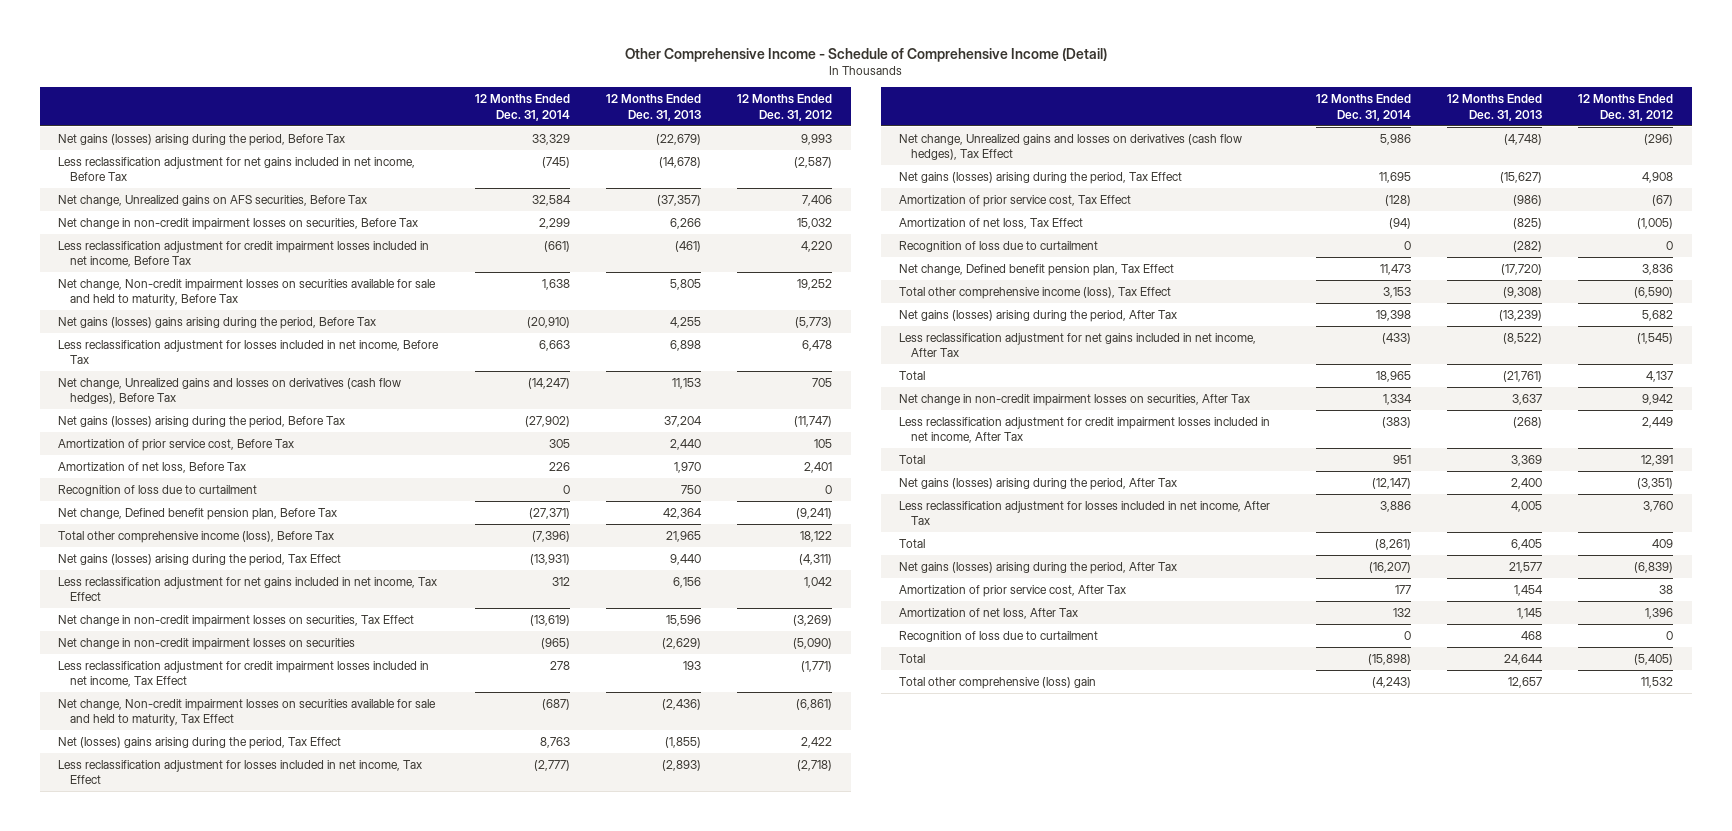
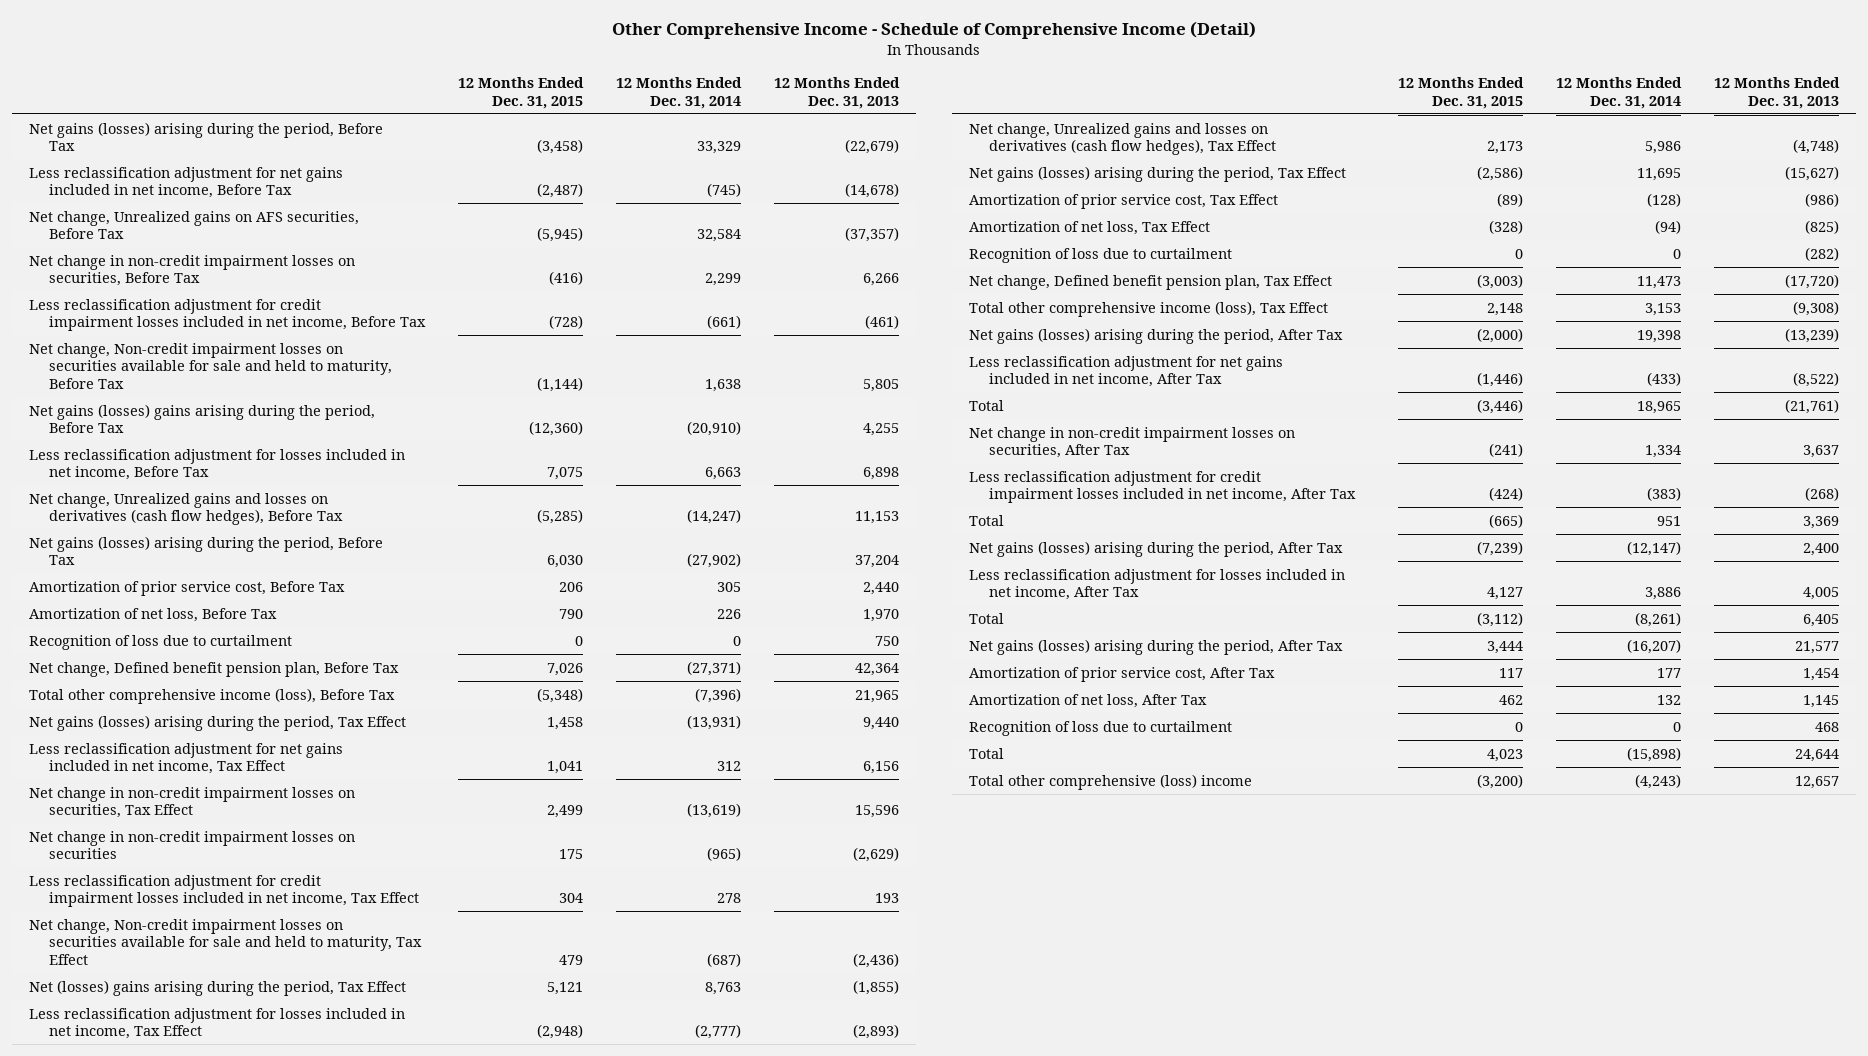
[737,94,833,121] 12 Months Ended Dec. 31, 2012 -> none
none -> [458,77,585,109] 12 Months Ended Dec. 31, 2015
[899,676,1097,689] Total other comprehensive (loss) gain -> [968,773,1252,790] Total other comprehensive (loss) income

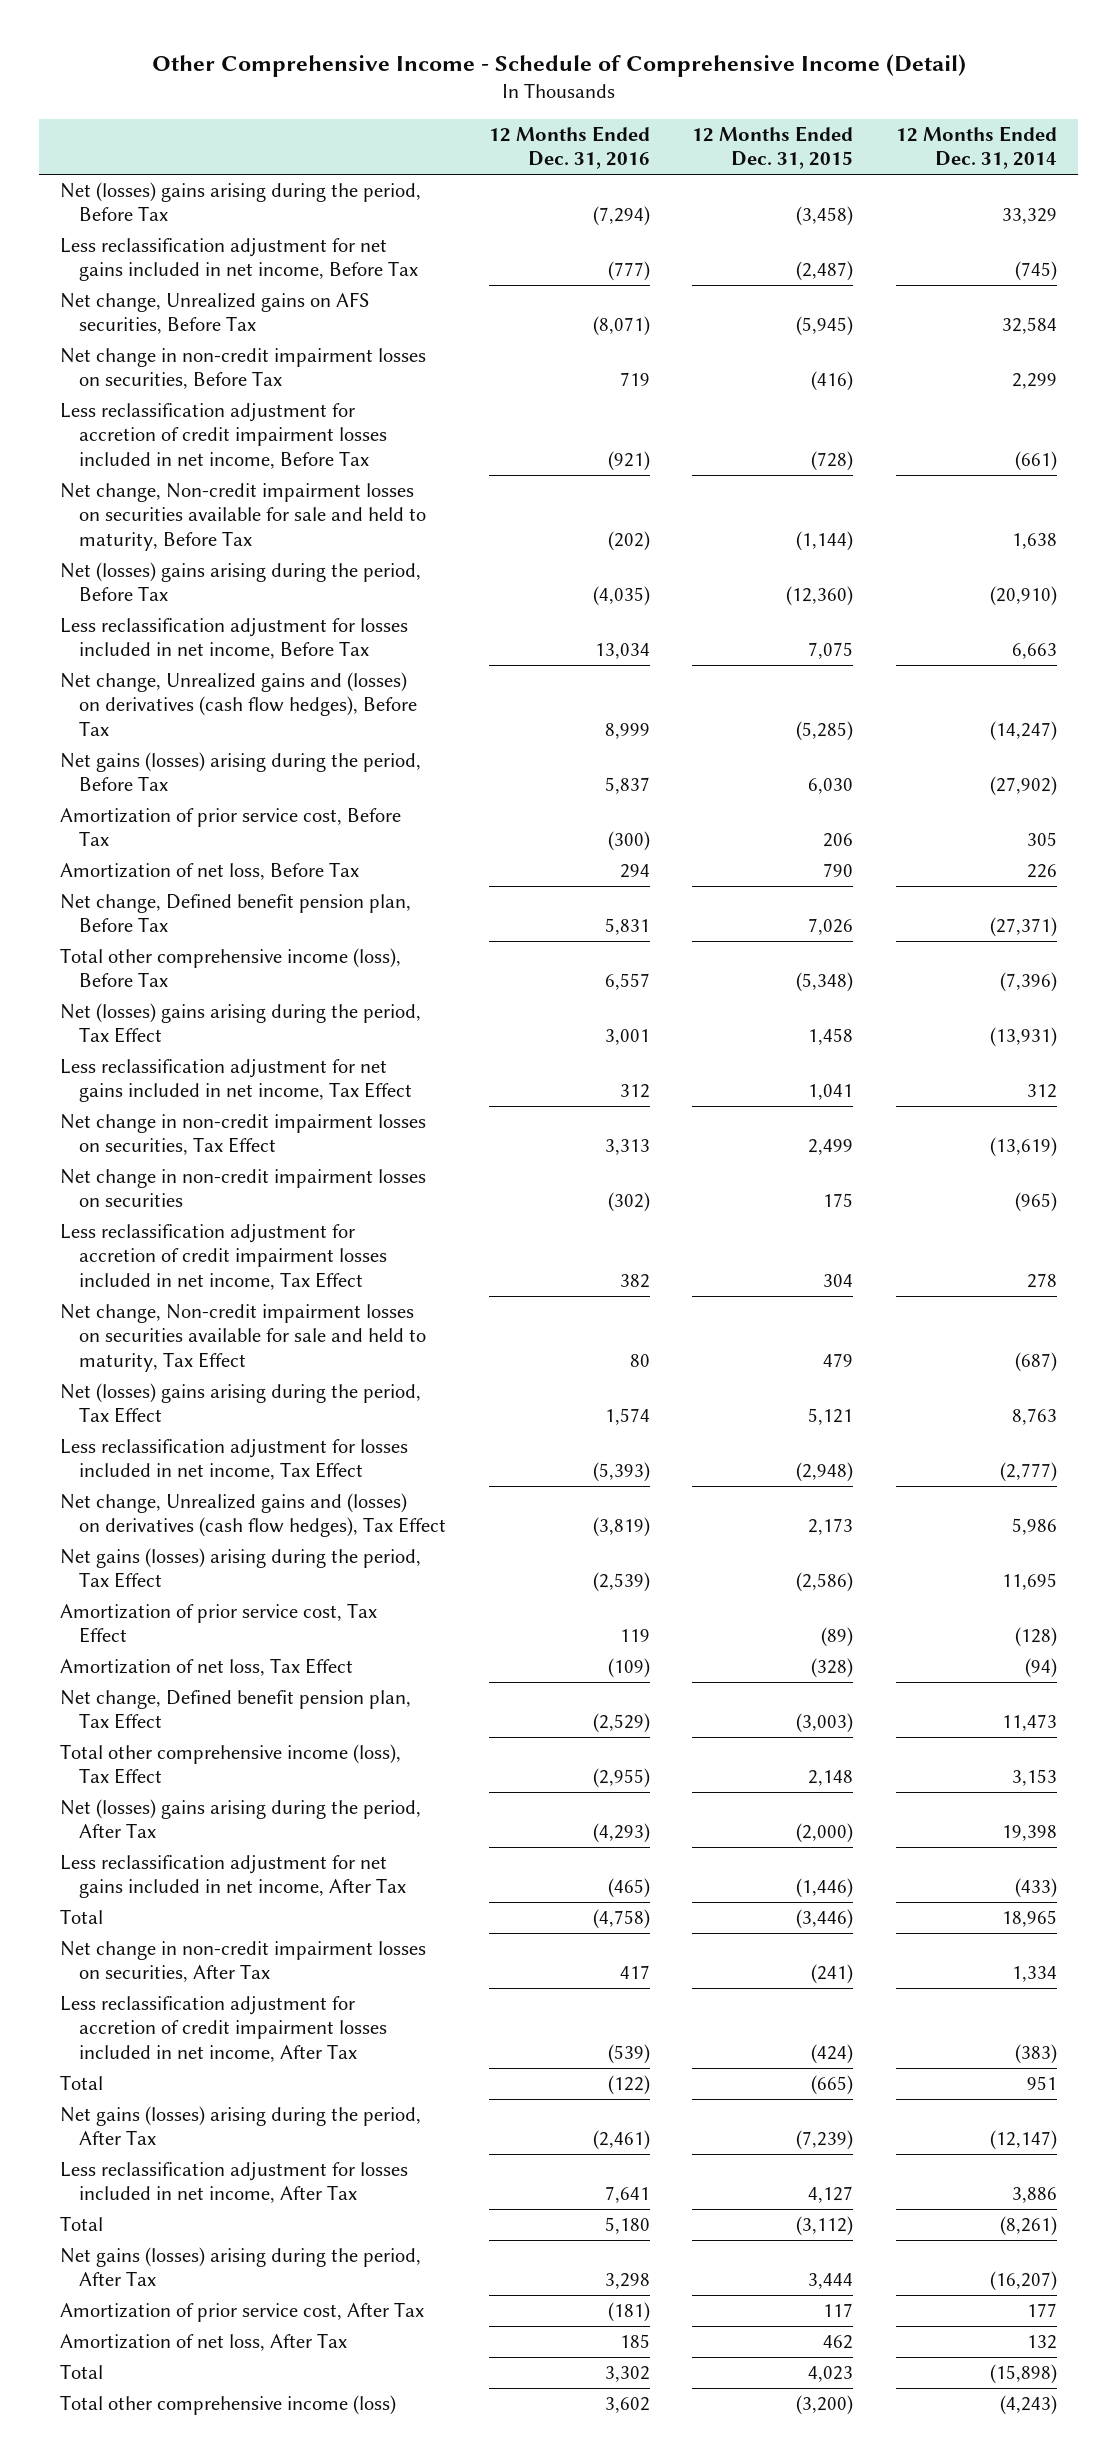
[774,77,901,109] 12 Months Ended Dec. 31, 2013 -> none
none -> [488,125,650,170] 12 Months Ended Dec. 31, 2016
[28,121,383,152] Net gains (losses) arising during the period, Before Tax -> [60,182,422,222] Net (losses) gains arising during the period, Before Tax
[28,298,427,332] Less reclassification adjustment for credit impairment losses included in net income, Before Tax -> [60,403,388,469] Less reclassification adjustment for accretion of credit impairment losses included in net income, Before Tax
[28,403,375,434] Net gains (losses) gains arising during the period, Before Tax -> [60,562,422,602] Net (losses) gains arising during the period, Before Tax
[28,492,344,526] Net change, Unrealized gains and losses on derivatives (cash flow hedges), Before Tax -> [60,672,418,736] Net change, Unrealized gains and (losses) on derivatives (cash flow hedges), Before Tax
[28,634,292,650] Recognition of loss due to curtailment -> none
[28,714,406,731] Net gains (losses) arising during the period, Tax Effect -> [60,1003,422,1044] Net (losses) gains arising during the period, Tax Effect
[28,874,420,908] Less reclassification adjustment for credit impairment losses included in net income, Tax Effect -> [60,1224,388,1290] Less reclassification adjustment for accretion of credit impairment losses included in net income, Tax Effect
[968,122,1277,156] Net change, Unrealized gains and losses on derivatives (cash flow hedges), Tax Effect -> [60,1493,447,1538] Net change, Unrealized gains and (losses) on derivatives (cash flow hedges), Tax Effect
[968,247,1232,263] Recognition of loss due to curtailment -> none
[968,327,1343,344] Net gains (losses) arising during the period, After Tax -> [60,1799,422,1839] Net (losses) gains arising during the period, After Tax
[968,470,1357,504] Less reclassification adjustment for credit impairment losses included in net income, After Tax -> [60,1996,388,2062] Less reclassification adjustment for accretion of credit impairment losses included in net income, After Tax
[968,720,1232,736] Recognition of loss due to curtailment -> none
[968,773,1252,790] Total other comprehensive (loss) income -> [60,2395,397,2416] Total other comprehensive income (loss)

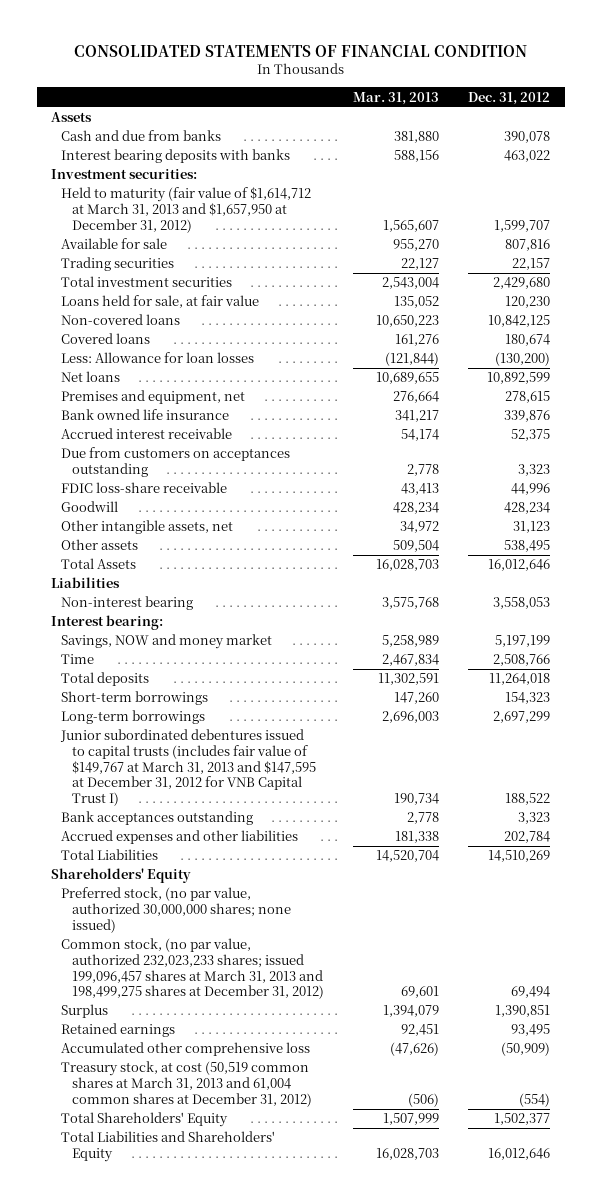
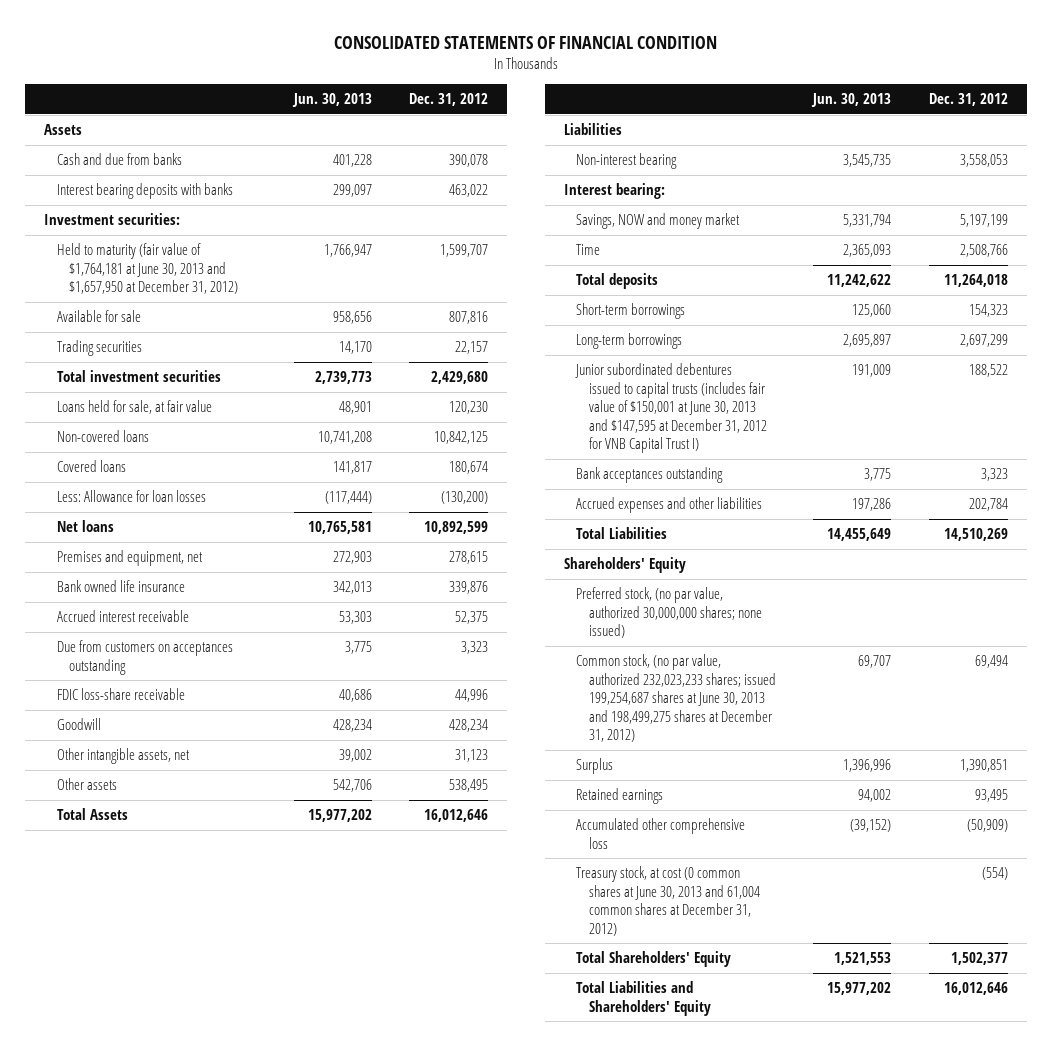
[352,91,439,105] Mar. 31, 2013 -> none
none -> [291,93,372,108] Jun. 30, 2013
[61,187,312,233] Held to maturity (fair value of $1,614,712 at March 31, 2013 and $1,657,950 at December 31, 2012) -> [56,243,239,295] Held to maturity (fair value of $1,764,181 at June 30, 2013 and $1,657,950 at December 31, 2012)
[60,729,316,807] Junior subordinated debentures issued to capital trusts (includes fair value of $149,767 at March 31, 2013 and $147,595 at December 31, 2012 for VNB Capital Trust I) -> [575,363,767,454] Junior subordinated debentures issued to capital trusts (includes fair value of $150,001 at June 30, 2013 and $147,595 at December 31, 2012 for VNB Capital Trust I)
[61,938,324,1000] Common stock, (no par value, authorized 232,023,233 shares; issued 199,096,457 shares at March 31, 2013 and 198,499,275 shares at December 31, 2012) -> [576,654,776,743] Common stock, (no par value, authorized 232,023,233 shares; issued 199,254,687 shares at June 30, 2013 and 198,499,275 shares at December 31, 2012)
[61,1061,312,1107] Treasury stock, at cost (50,519 common shares at March 31, 2013 and 61,004 common shares at December 31, 2012) -> [576,866,760,936] Treasury stock, at cost (0 common shares at June 30, 2013 and 61,004 common shares at December 31, 2012)

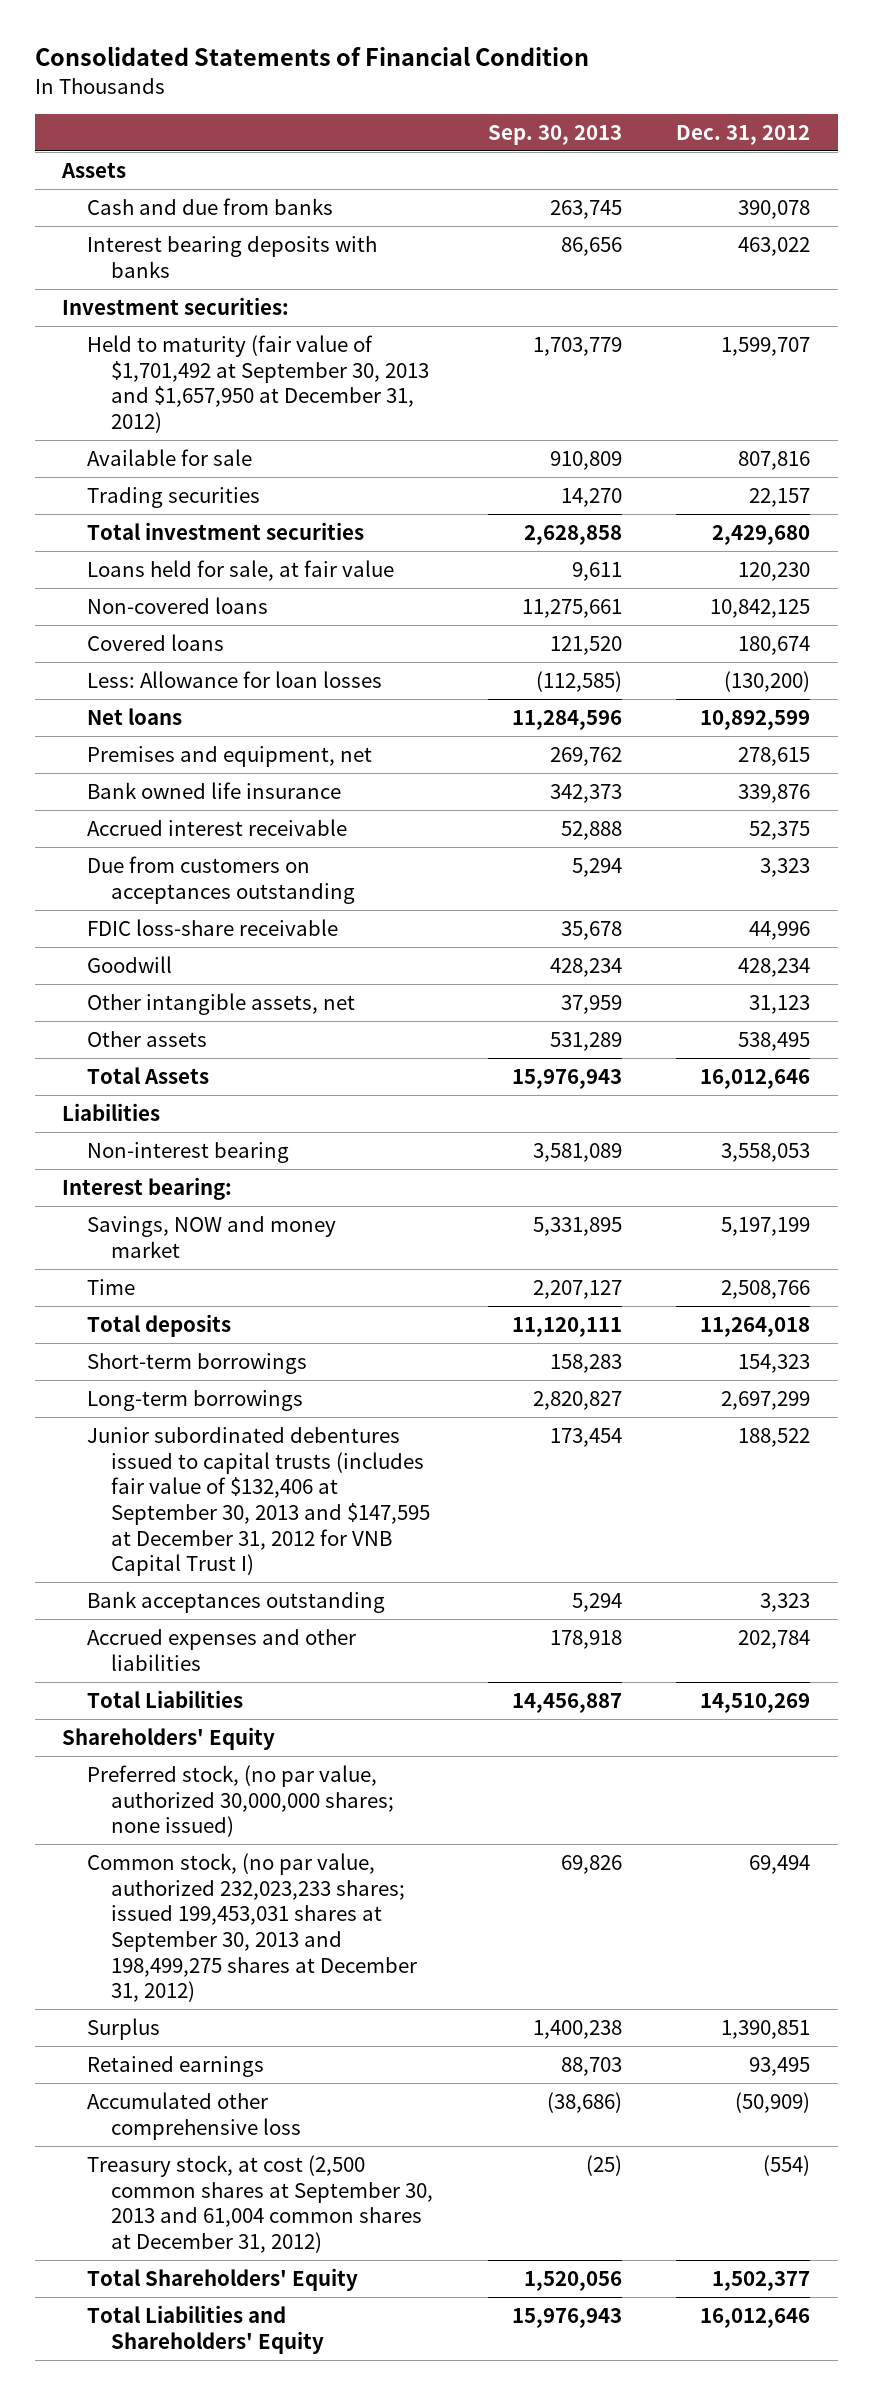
[334,35,718,49] CONSOLIDATED STATEMENTS OF FINANCIAL CONDITION -> [34,46,589,67] Consolidated Statements of Financial Condition
[291,93,372,108] Jun. 30, 2013 -> none
none -> [487,124,622,145] Sep. 30, 2013
[56,243,239,295] Held to maturity (fair value of $1,764,181 at June 30, 2013 and $1,657,950 at December 31, 2012) -> [86,334,430,433] Held to maturity (fair value of $1,701,492 at September 30, 2013 and $1,657,950 at December 31, 2012)
[575,363,767,454] Junior subordinated debentures issued to capital trusts (includes fair value of $150,001 at June 30, 2013 and $147,595 at December 31, 2012 for VNB Capital Trust I) -> [86,1426,431,1577] Junior subordinated debentures issued to capital trusts (includes fair value of $132,406 at September 30, 2013 and $147,595 at December 31, 2012 for VNB Capital Trust I)
[576,654,776,743] Common stock, (no par value, authorized 232,023,233 shares; issued 199,254,687 shares at June 30, 2013 and 198,499,275 shares at December 31, 2012) -> [86,1852,418,2003] Common stock, (no par value, authorized 232,023,233 shares; issued 199,453,031 shares at September 30, 2013 and 198,499,275 shares at December 31, 2012)
[576,866,760,936] Treasury stock, at cost (0 common shares at June 30, 2013 and 61,004 common shares at December 31, 2012) -> [86,2154,434,2253] Treasury stock, at cost (2,500 common shares at September 30, 2013 and 61,004 common shares at December 31, 2012)

